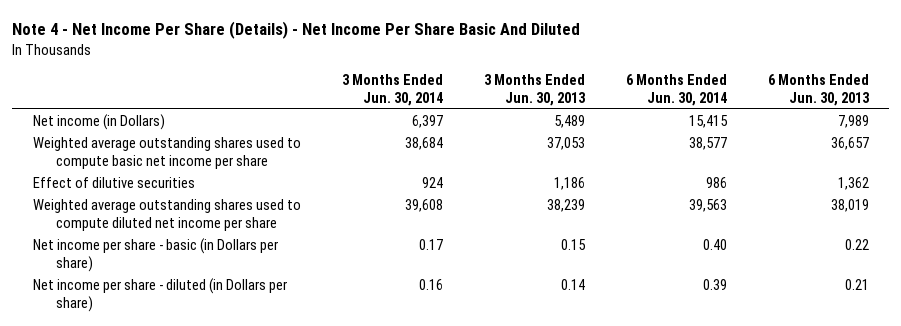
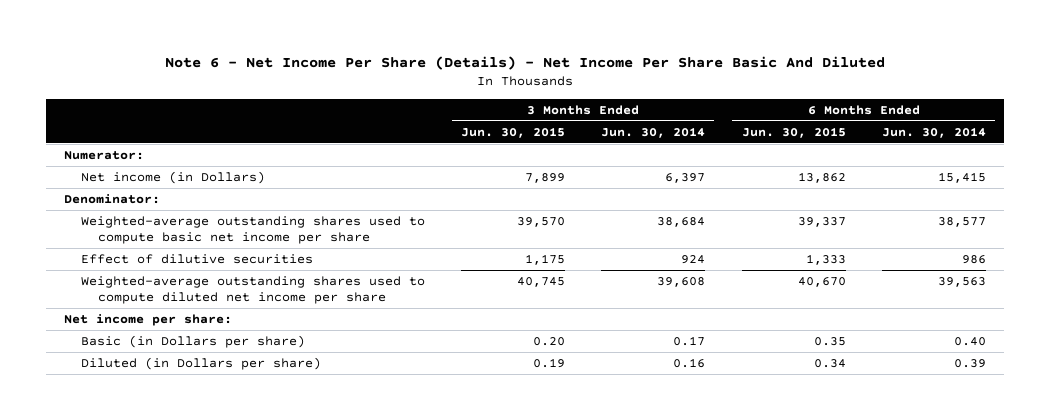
[12,21,581,40] Note 4 - Net Income Per Share (Details) - Net Income Per Share Basic And Diluted -> [164,56,885,71] Note 6 - Net Income Per Share (Details) - Net Income Per Share Basic And Diluted
[483,74,586,107] 3 Months Ended Jun. 30, 2013 -> none
[767,74,870,107] 6 Months Ended Jun. 30, 2013 -> none
none -> [461,126,566,138] Jun. 30, 2015
none -> [741,126,846,138] Jun. 30, 2015
none -> [64,150,145,160] Numerator:
none -> [64,193,161,204] Denominator:
[32,137,301,169] Weighted average outstanding shares used to compute basic net income per share -> [81,215,426,245] Weighted-average outstanding shares used to compute basic net income per share
[32,199,301,231] Weighted average outstanding shares used to compute diluted net income per share -> [81,275,426,305] Weighted-average outstanding shares used to compute diluted net income per share
none -> [64,313,233,326] Net income per share:
[32,238,278,272] Net income per share - basic (in Dollars per share) -> [81,334,306,348] Basic (in Dollars per share)
[32,278,287,312] Net income per share - diluted (in Dollars per share) -> [81,356,322,370] Diluted (in Dollars per share)

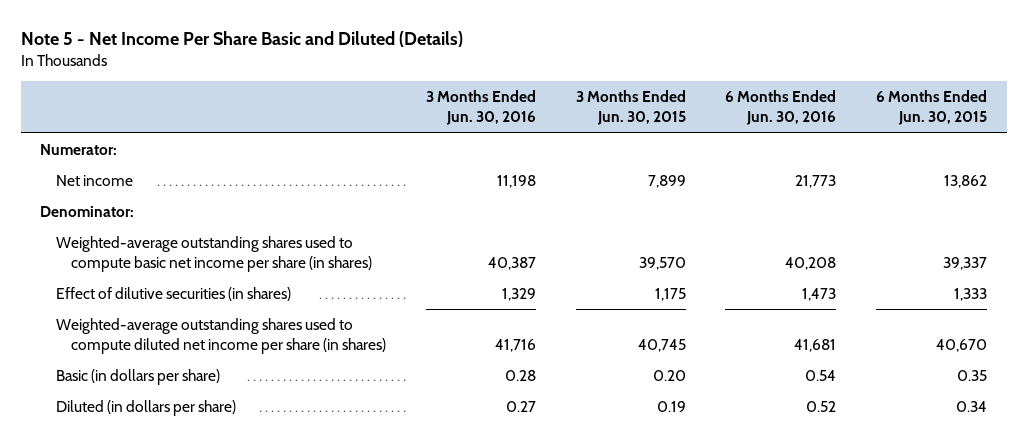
[164,56,885,71] Note 6 - Net Income Per Share (Details) - Net Income Per Share Basic And Diluted -> [20,30,463,47] Note 5 - Net Income Per Share Basic and Diluted (Details)
[601,126,706,138] Jun. 30, 2014 -> none
[881,126,986,138] Jun. 30, 2014 -> none
none -> [425,90,536,126] 3 Months Ended Jun. 30, 2016
none -> [725,90,837,126] 6 Months Ended Jun. 30, 2016
[81,170,266,184] Net income (in Dollars) -> [55,175,133,187] Net income
[64,313,233,326] Net income per share: -> none
[81,215,426,245] Weighted-average outstanding shares used to compute basic net income per share -> [55,236,373,273] Weighted-average outstanding shares used to compute basic net income per share (in shares)
[81,253,314,264] Effect of dilutive securities -> [55,287,291,302] Effect of dilutive securities (in shares)
[81,275,426,305] Weighted-average outstanding shares used to compute diluted net income per share -> [55,318,387,355] Weighted-average outstanding shares used to compute diluted net income per share (in shares)
[81,334,306,348] Basic (in Dollars per share) -> [55,369,220,386] Basic (in dollars per share)
[81,356,322,370] Diluted (in Dollars per share) -> [55,400,236,417] Diluted (in dollars per share)

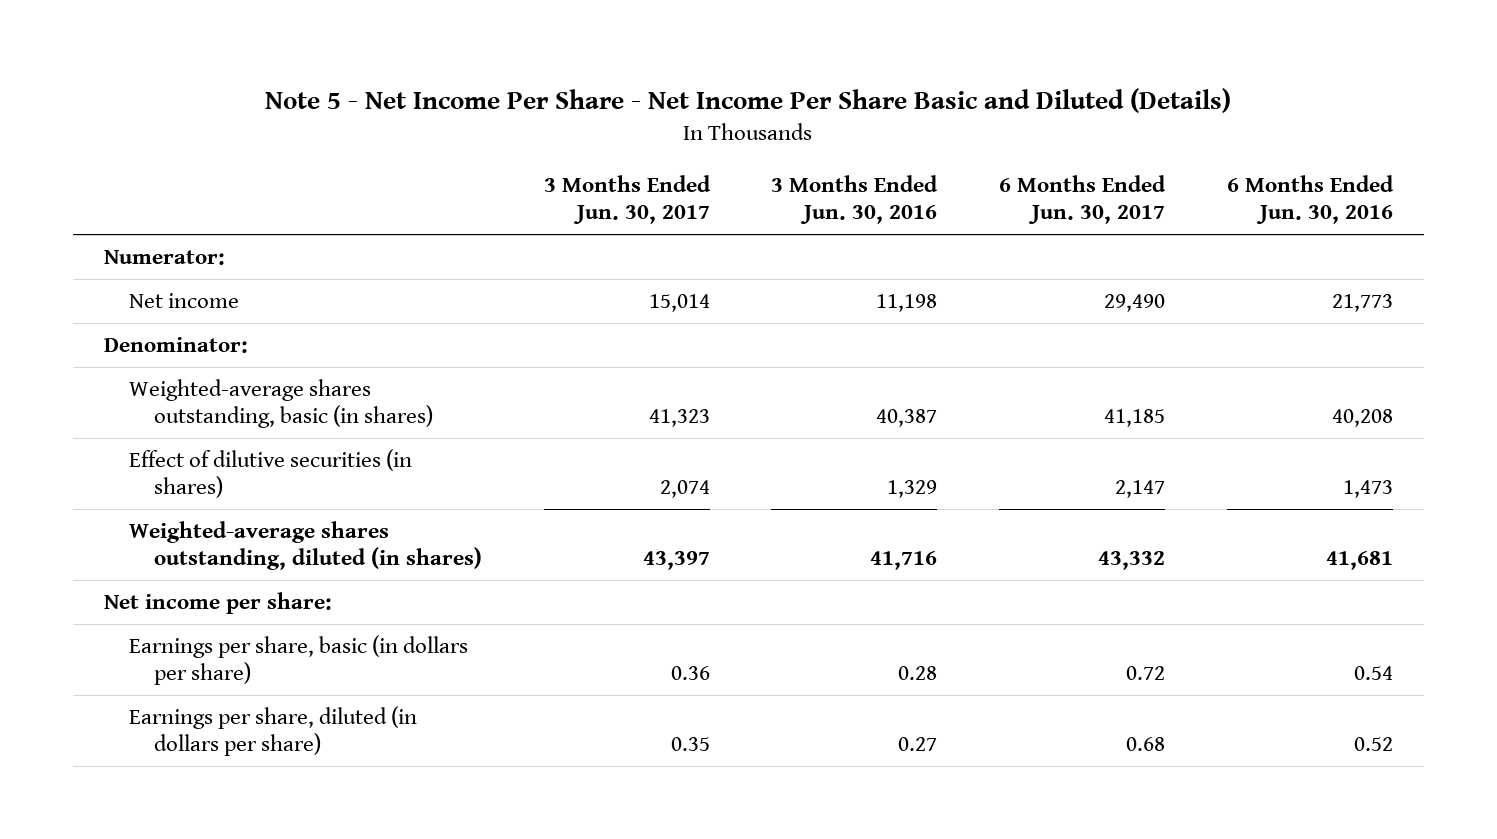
[20,30,463,47] Note 5 - Net Income Per Share Basic and Diluted (Details) -> [265,87,1232,113] Note 5 - Net Income Per Share - Net Income Per Share Basic and Diluted (Details)
[575,90,686,126] 3 Months Ended Jun. 30, 2015 -> none
[875,90,987,126] 6 Months Ended Jun. 30, 2015 -> none
none -> [543,175,711,225] 3 Months Ended Jun. 30, 2017
none -> [999,175,1167,225] 6 Months Ended Jun. 30, 2017
[55,236,373,273] Weighted-average outstanding shares used to compute basic net income per share (in shares) -> [128,379,433,429] Weighted-average shares outstanding, basic (in shares)
[55,318,387,355] Weighted-average outstanding shares used to compute diluted net income per share (in shares) -> [128,521,482,571] Weighted-average shares outstanding, diluted (in shares)
none -> [103,592,332,615] Net income per share:
[55,369,220,386] Basic (in dollars per share) -> [128,635,468,686] Earnings per share, basic (in dollars per share)
[55,400,236,417] Diluted (in dollars per share) -> [128,706,417,757] Earnings per share, diluted (in dollars per share)

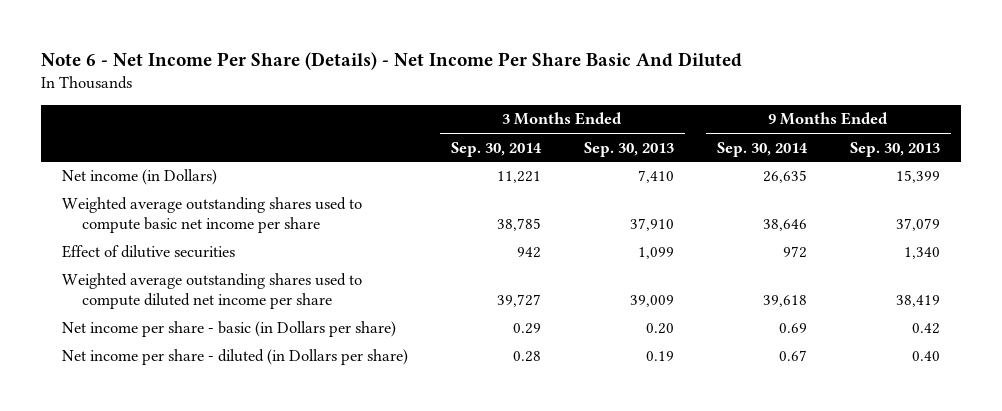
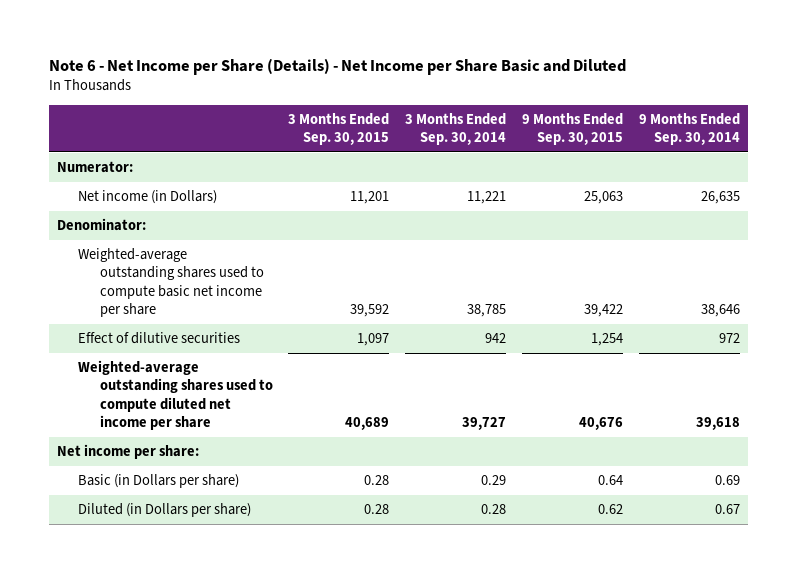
[40,52,742,71] Note 6 - Net Income Per Share (Details) - Net Income Per Share Basic And Diluted -> [48,57,626,75] Note 6 - Net Income per Share (Details) - Net Income per Share Basic and Diluted
[583,141,674,157] Sep. 30, 2013 -> none
[849,141,940,157] Sep. 30, 2013 -> none
none -> [288,112,390,146] 3 Months Ended Sep. 30, 2015
none -> [521,112,623,146] 9 Months Ended Sep. 30, 2015
none -> [56,161,133,174] Numerator:
none -> [56,218,146,232] Denominator:
[62,197,363,234] Weighted average outstanding shares used to compute basic net income per share -> [78,248,264,317] Weighted-average outstanding shares used to compute basic net income per share
[62,273,363,310] Weighted average outstanding shares used to compute diluted net income per share -> [78,360,273,430] Weighted-average outstanding shares used to compute diluted net income per share
none -> [56,444,199,460] Net income per share:
[62,321,397,338] Net income per share - basic (in Dollars per share) -> [78,474,240,489] Basic (in Dollars per share)
[62,349,409,366] Net income per share - diluted (in Dollars per share) -> [78,503,252,518] Diluted (in Dollars per share)

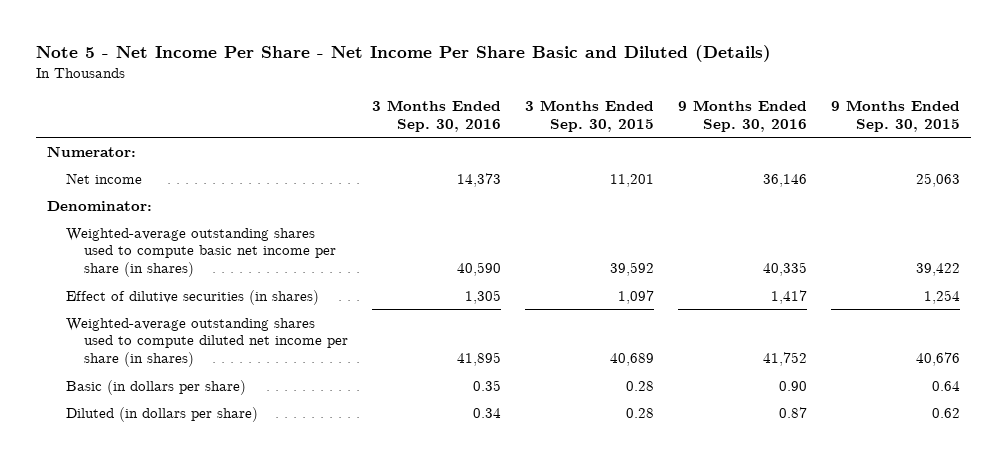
[48,57,626,75] Note 6 - Net Income per Share (Details) - Net Income per Share Basic and Diluted -> [35,45,771,63] Note 5 - Net Income Per Share - Net Income Per Share Basic and Diluted (Details)
[405,112,507,146] 3 Months Ended Sep. 30, 2014 -> none
[638,112,740,146] 9 Months Ended Sep. 30, 2014 -> none
none -> [372,99,502,132] 3 Months Ended Sep. 30, 2016
none -> [677,99,807,132] 9 Months Ended Sep. 30, 2016
[78,190,218,205] Net income (in Dollars) -> [65,172,142,184] Net income
[56,444,199,460] Net income per share: -> none
[78,248,264,317] Weighted-average outstanding shares used to compute basic net income per share -> [65,227,337,278] Weighted-average outstanding shares used to compute basic net income per share (in shares)
[78,332,241,345] Effect of dilutive securities -> [65,289,319,305] Effect of dilutive securities (in shares)
[78,360,273,430] Weighted-average outstanding shares used to compute diluted net income per share -> [65,317,349,368] Weighted-average outstanding shares used to compute diluted net income per share (in shares)
[78,474,240,489] Basic (in Dollars per share) -> [65,379,246,395] Basic (in dollars per share)
[78,503,252,518] Diluted (in Dollars per share) -> [65,406,258,422] Diluted (in dollars per share)

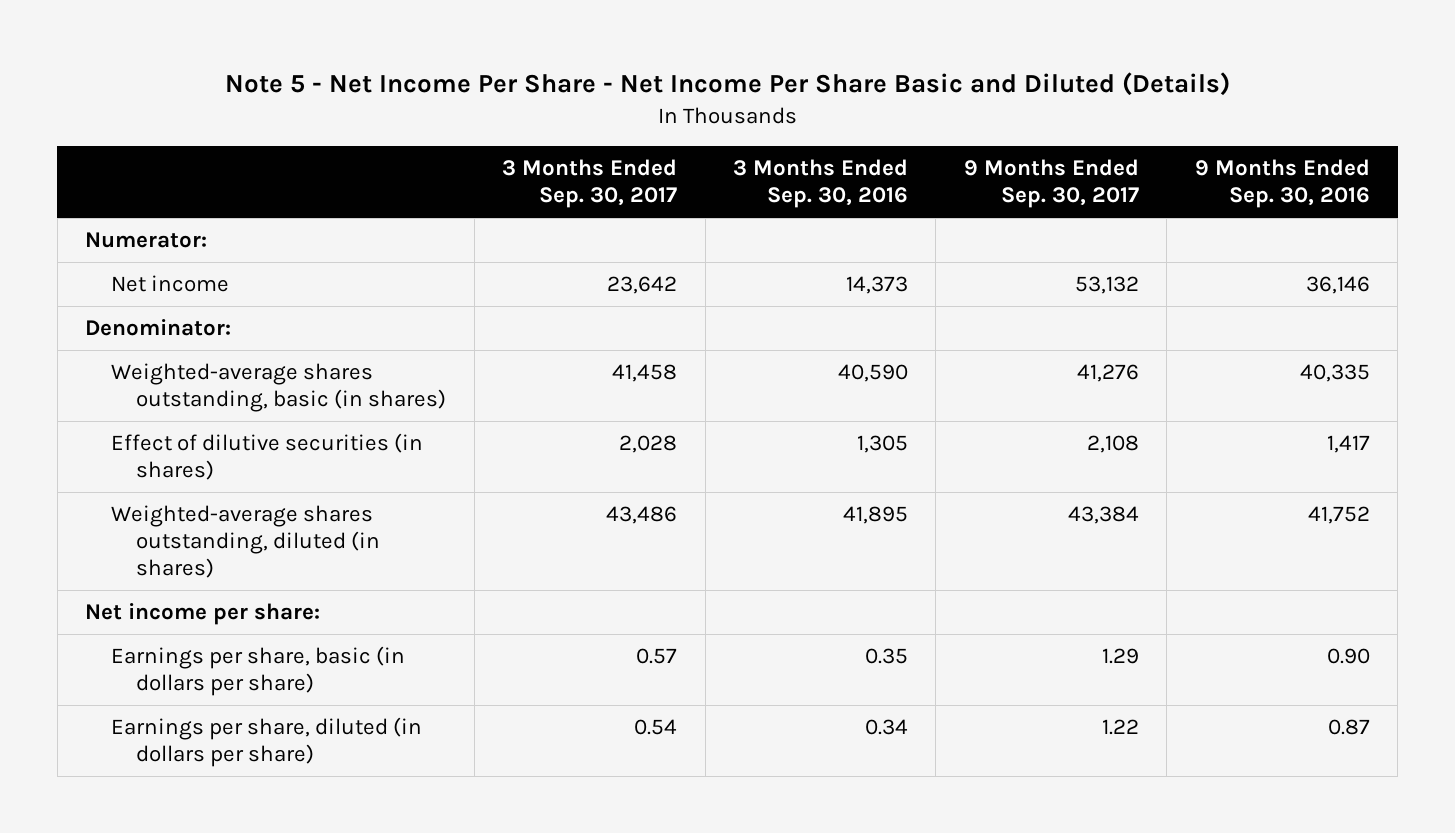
[524,99,654,132] 3 Months Ended Sep. 30, 2015 -> none
[830,99,960,132] 9 Months Ended Sep. 30, 2015 -> none
none -> [502,158,678,208] 3 Months Ended Sep. 30, 2017
none -> [963,158,1139,208] 9 Months Ended Sep. 30, 2017
[65,227,337,278] Weighted-average outstanding shares used to compute basic net income per share (in shares) -> [110,363,447,413] Weighted-average shares outstanding, basic (in shares)
[65,317,349,368] Weighted-average outstanding shares used to compute diluted net income per share (in shares) -> [110,505,381,579] Weighted-average shares outstanding, diluted (in shares)
none -> [85,603,321,626] Net income per share:
[65,379,246,395] Basic (in dollars per share) -> [110,646,405,697] Earnings per share, basic (in dollars per share)
[65,406,258,422] Diluted (in dollars per share) -> [110,717,422,768] Earnings per share, diluted (in dollars per share)

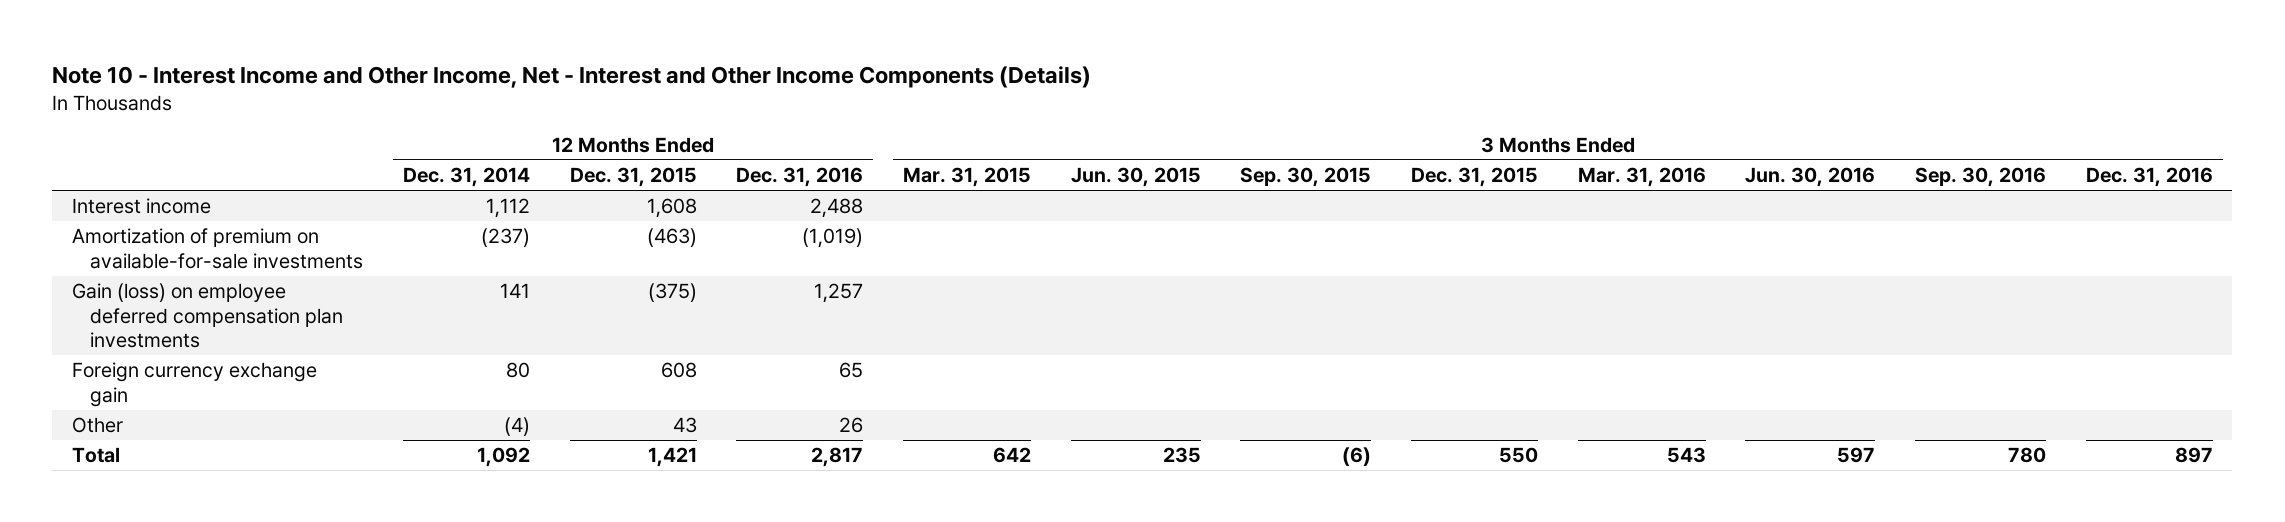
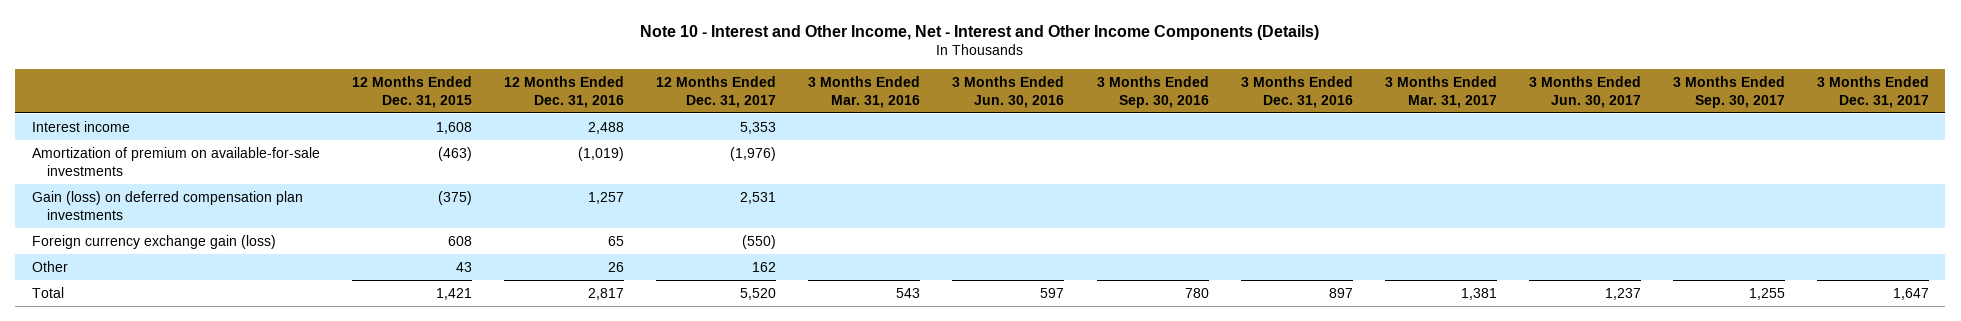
[52,66,1092,89] Note 10 - Interest Income and Other Income, Net - Interest and Other Income Components (Details) -> [640,24,1320,40] Note 10 - Interest and Other Income, Net - Interest and Other Income Components (Details)
[403,166,531,187] Dec. 31, 2014 -> none
[902,166,1031,187] Mar. 31, 2015 -> none
[1070,166,1201,187] Jun. 30, 2015 -> none
[1240,166,1372,187] Sep. 30, 2015 -> none
[1410,166,1538,187] Dec. 31, 2015 -> none
none -> [656,75,777,108] 12 Months Ended Dec. 31, 2017
none -> [1384,75,1497,108] 3 Months Ended Mar. 31, 2017
none -> [1529,75,1642,108] 3 Months Ended Jun. 30, 2017
none -> [1673,75,1786,108] 3 Months Ended Sep. 30, 2017
none -> [1817,75,1930,108] 3 Months Ended Dec. 31, 2017
[72,283,344,349] Gain (loss) on employee deferred compensation plan investments -> [31,190,303,220] Gain (loss) on deferred compensation plan investments
[72,362,318,407] Foreign currency exchange gain -> [31,234,276,249] Foreign currency exchange gain (loss)

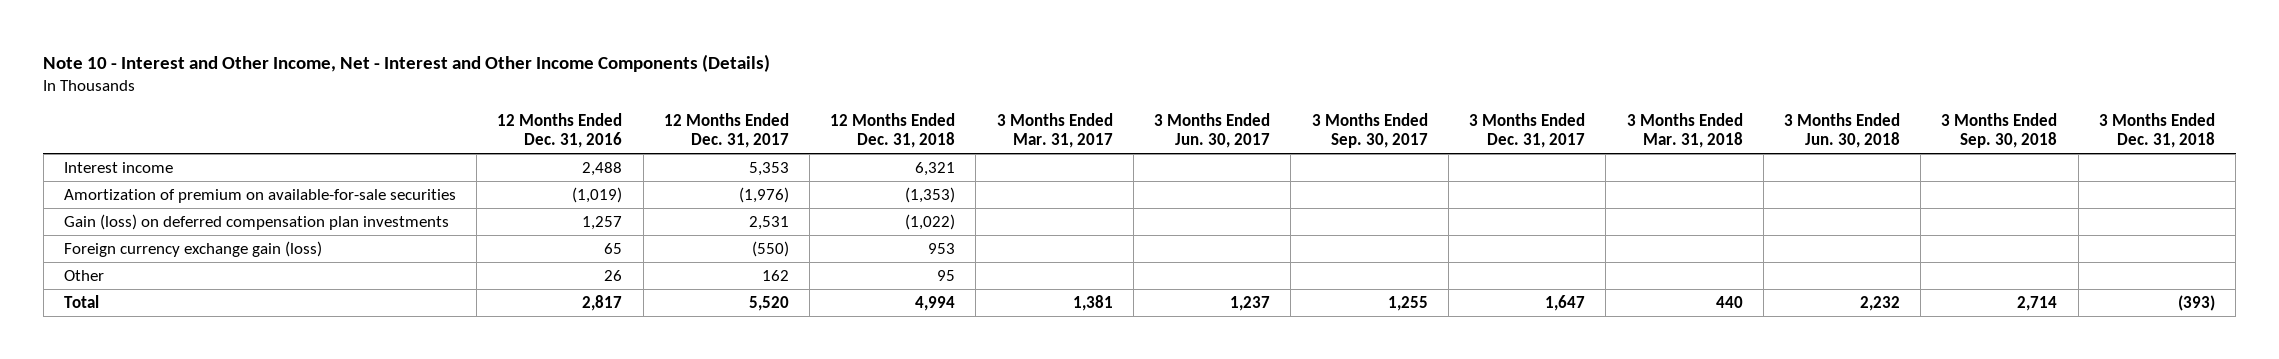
[351,75,472,108] 12 Months Ended Dec. 31, 2015 -> none
[808,75,921,108] 3 Months Ended Mar. 31, 2016 -> none
[952,75,1065,108] 3 Months Ended Jun. 30, 2016 -> none
[1096,75,1209,108] 3 Months Ended Sep. 30, 2016 -> none
[1240,75,1353,108] 3 Months Ended Dec. 31, 2016 -> none
none -> [830,113,956,148] 12 Months Ended Dec. 31, 2018
none -> [1626,113,1743,148] 3 Months Ended Mar. 31, 2018
none -> [1783,113,1900,148] 3 Months Ended Jun. 30, 2018
none -> [1941,113,2058,148] 3 Months Ended Sep. 30, 2018
none -> [2098,113,2215,148] 3 Months Ended Dec. 31, 2018
[31,146,320,176] Amortization of premium on available-for-sale investments -> [63,188,456,203] Amortization of premium on available-for-sale securities

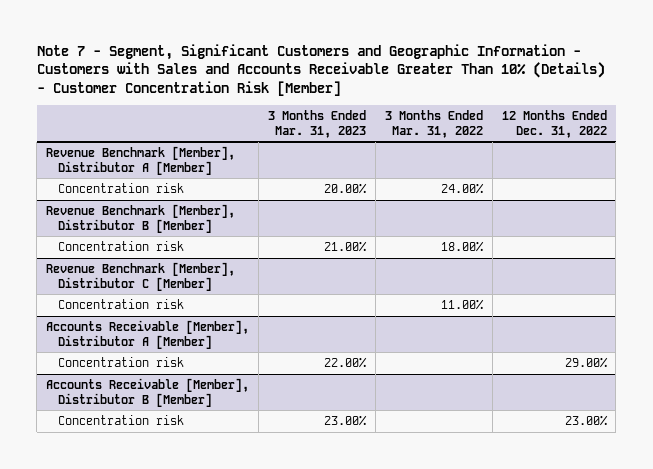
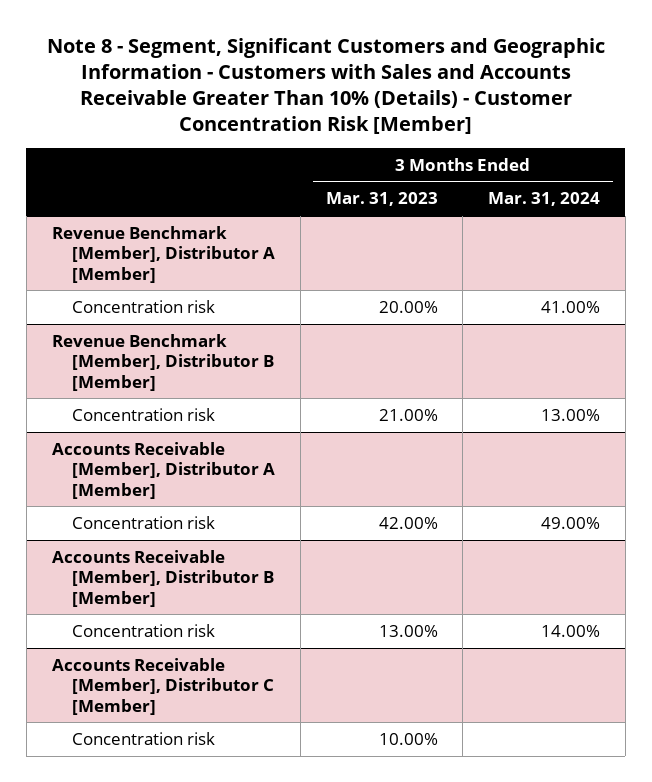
[36,43,605,96] Note 7 - Segment, Significant Customers and Geographic Information - Customers with Sales and Accounts Receivable Greater Than 10% (Details) - Customer Concentration Risk [Member] -> [46,37,605,134] Note 8 - Segment, Significant Customers and Geographic Information - Customers with Sales and Accounts Receivable Greater Than 10% (Details) - Customer Concentration Risk [Member]
[384,110,483,138] 3 Months Ended Mar. 31, 2022 -> none
[501,110,607,138] 12 Months Ended Dec. 31, 2022 -> none
none -> [488,192,601,207] Mar. 31, 2024
[46,262,236,291] Revenue Benchmark [Member], Distributor C [Member] -> none
[57,299,184,310] Concentration risk -> none
[324,357,368,369] 22.00% -> [378,516,438,529] 42.00%
[324,415,368,427] 23.00% -> [378,624,438,637] 13.00%
none -> [51,657,275,715] Accounts Receivable [Member], Distributor C [Member]
none -> [72,731,216,745] Concentration risk

